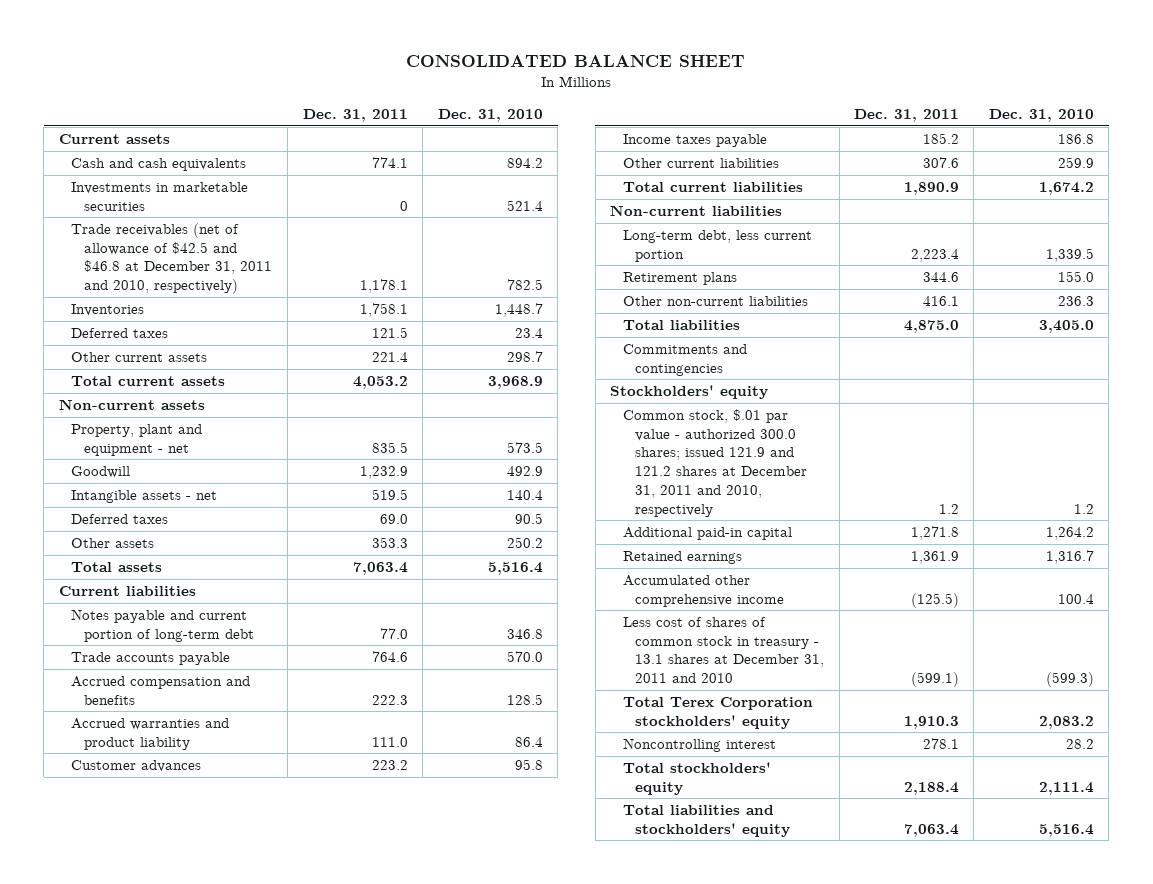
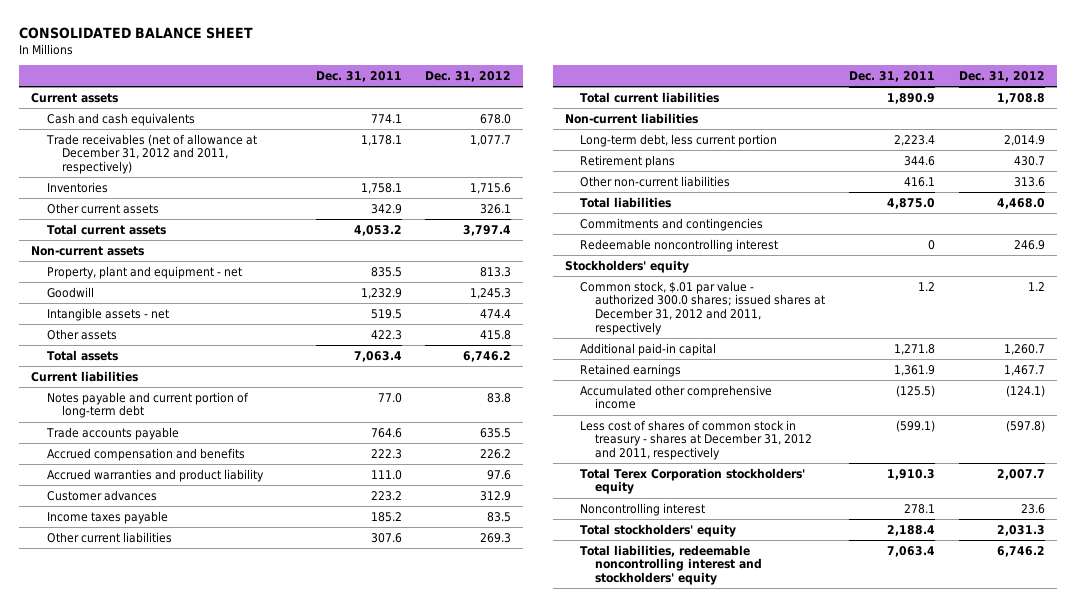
[437,109,543,123] Dec. 31, 2010 -> none
none -> [425,70,512,82] Dec. 31, 2012
[71,181,249,211] Investments in marketable securities -> none
[71,222,273,295] Trade receivables (net of allowance of $42.5 and $46.8 at December 31, 2011 and 2010, respectively) -> [45,133,257,175] Trade receivables (net of allowance at December 31, 2012 and 2011, respectively)
[71,327,169,338] Deferred taxes -> none
[371,351,408,362] 221.4 -> [370,203,402,214] 342.9
[71,513,169,524] Deferred taxes -> none
[371,536,408,548] 353.3 -> [370,329,402,340] 422.3
none -> [579,238,778,252] Redeemable noncontrolling interest
[622,408,808,517] Common stock, $.01 par value - authorized 300.0 shares; issued 121.9 and 121.2 shares at December 31, 2011 and 2010, respectively -> [579,280,826,336] Common stock, $.01 par value - authorized 300.0 shares; issued shares at December 31, 2012 and 2011, respectively
[622,616,825,684] Less cost of shares of common stock in treasury - 13.1 shares at December 31, 2011 and 2010 -> [579,419,813,461] Less cost of shares of common stock in treasury - shares at December 31, 2012 and 2011, respectively
[622,804,791,837] Total liabilities and stockholders' equity -> [579,544,763,586] Total liabilities, redeemable noncontrolling interest and stockholders' equity

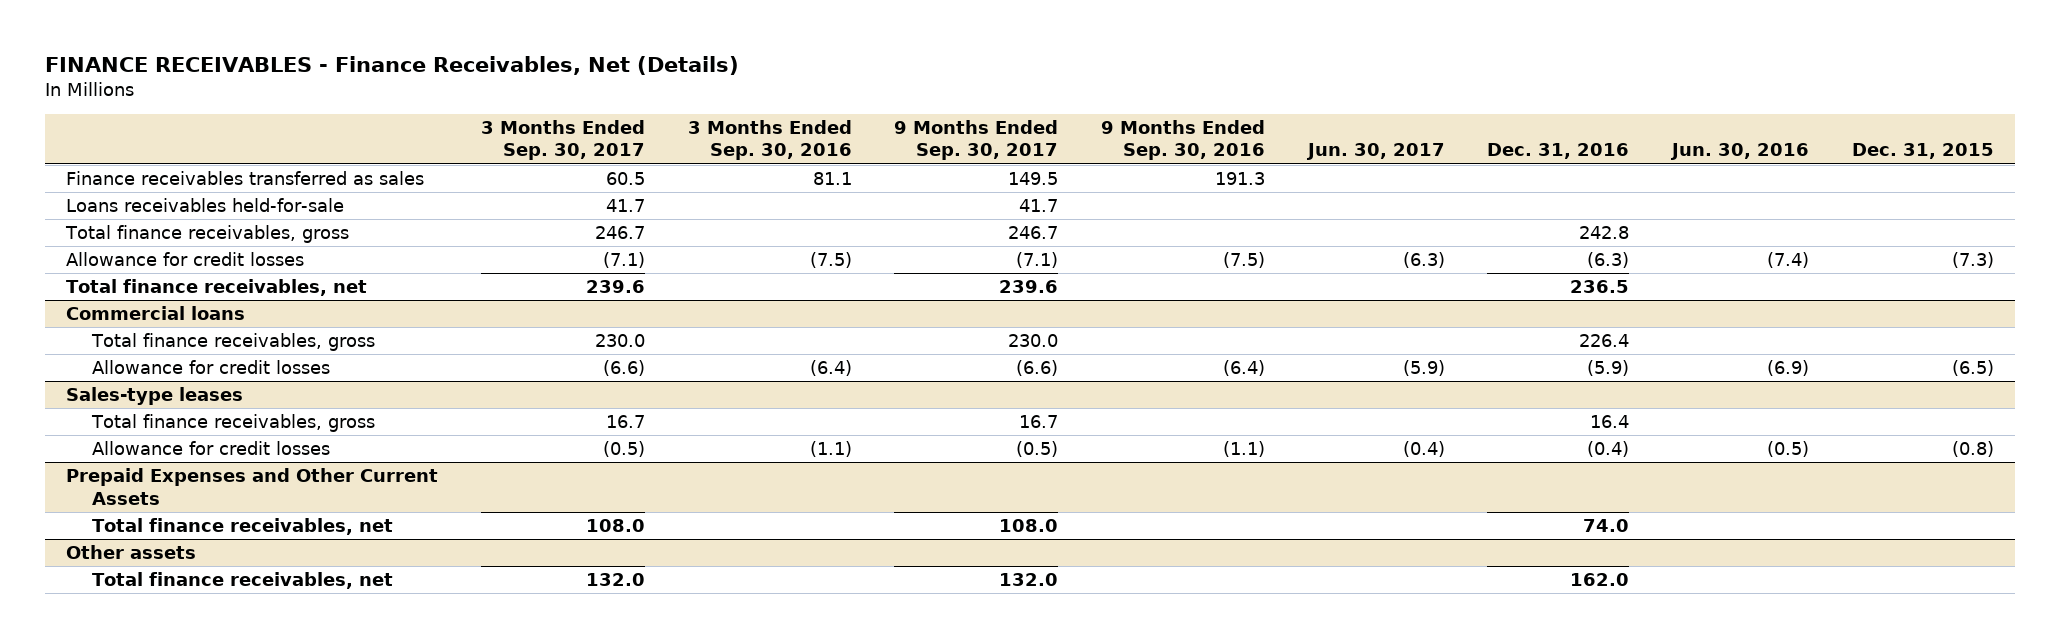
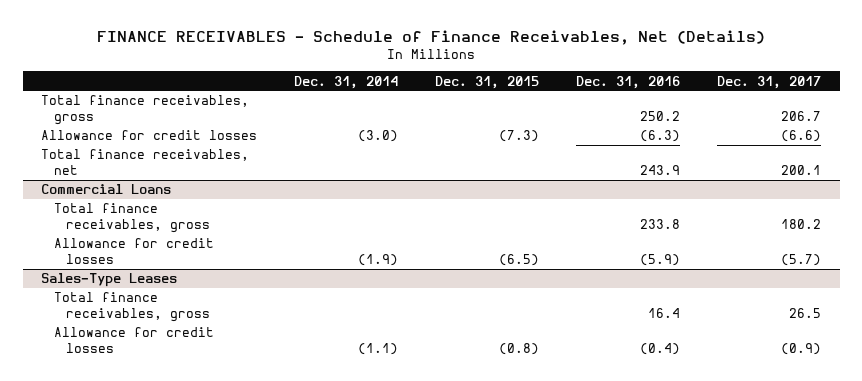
[45,56,740,76] FINANCE RECEIVABLES - Finance Receivables, Net (Details) -> [97,30,766,46] FINANCE RECEIVABLES - Schedule of Finance Receivables, Net (Details)
[481,119,646,161] 3 Months Ended Sep. 30, 2017 -> none
[687,119,852,161] 3 Months Ended Sep. 30, 2016 -> none
[894,119,1059,161] 9 Months Ended Sep. 30, 2017 -> none
[1101,119,1266,161] 9 Months Ended Sep. 30, 2016 -> none
[1305,143,1445,161] Jun. 30, 2017 -> none
[1670,143,1810,161] Jun. 30, 2016 -> none
none -> [294,75,399,89] Dec. 31, 2014
none -> [717,75,822,89] Dec. 31, 2017
[66,171,425,186] Finance receivables transferred as sales -> none
[66,198,345,213] Loans receivables held-for-sale -> none
[1579,226,1630,240] 242.8 -> [640,111,681,122] 250.2
[1570,280,1630,294] 236.5 -> [640,165,681,176] 243.9
[66,306,246,321] Commercial loans -> [41,184,172,195] Commercial Loans
[1579,334,1630,348] 226.4 -> [640,219,681,230] 233.8
[66,387,244,406] Sales-type leases -> [41,273,178,288] Sales-Type Leases
[66,468,439,505] Prepaid Expenses and Other Current Assets -> none
[92,518,394,536] Total finance receivables, net -> none
[66,545,197,560] Other assets -> none
[92,572,394,590] Total finance receivables, net -> none

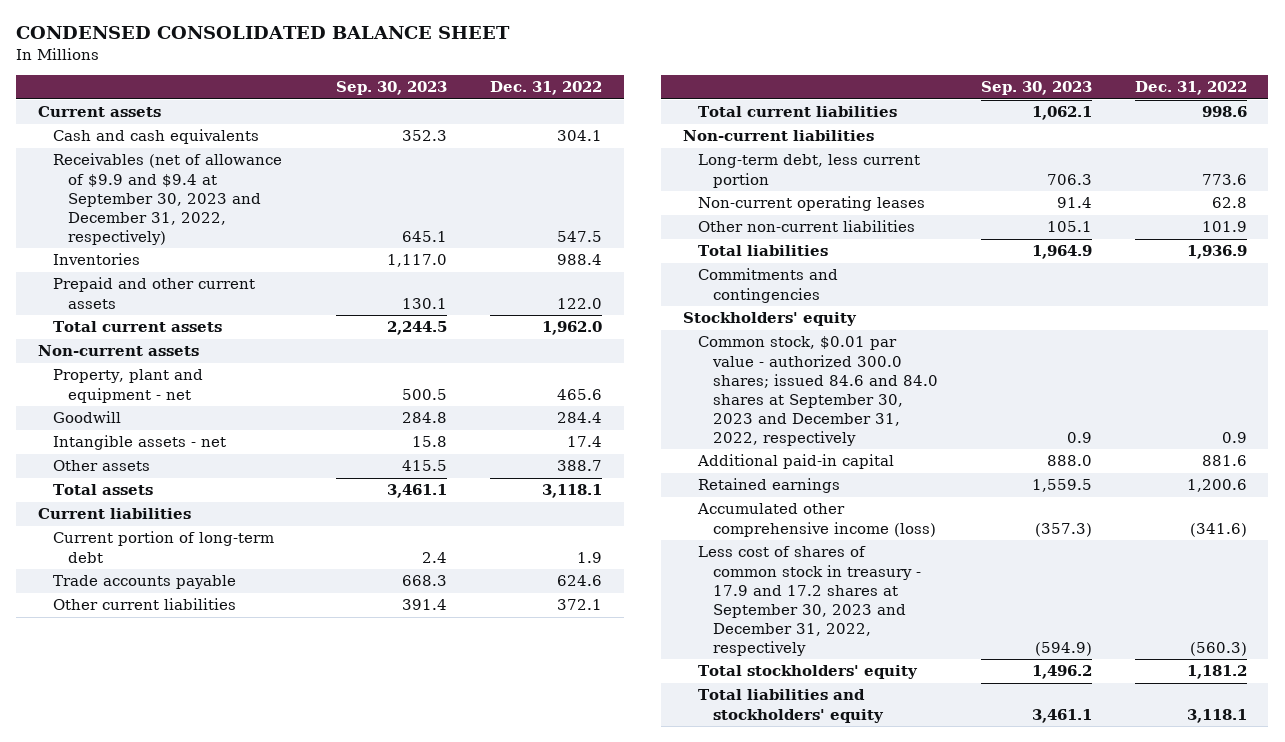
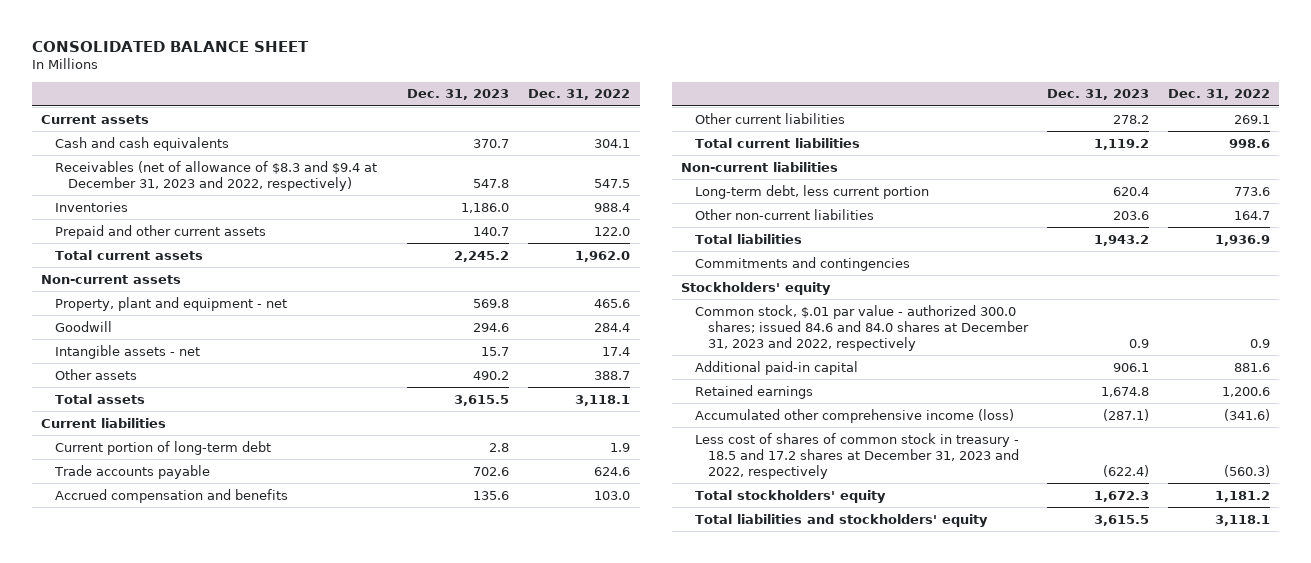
[16,26,511,40] CONDENSED CONSOLIDATED BALANCE SHEET -> [31,40,309,52] CONSOLIDATED BALANCE SHEET
[336,81,448,96] Sep. 30, 2023 -> none
none -> [407,89,510,101] Dec. 31, 2023
[53,153,283,245] Receivables (net of allowance of $9.9 and $9.4 at September 30, 2023 and December 31, 2022, respectively) -> [54,160,377,191] Receivables (net of allowance of $8.3 and $9.4 at December 31, 2023 and 2022, respectively)
none -> [54,488,288,503] Accrued compensation and benefits
[557,599,603,611] 372.1 -> [1233,114,1270,124] 269.1
[697,196,925,212] Non-current operating leases -> none
[1202,221,1248,233] 101.9 -> [1233,210,1270,220] 164.7
[697,336,939,446] Common stock, $0.01 par value - authorized 300.0 shares; issued 84.6 and 84.0 shares at September 30, 2023 and December 31, 2022, respectively -> [694,304,1030,351] Common stock, $.01 par value - authorized 300.0 shares; issued 84.6 and 84.0 shares at December 31, 2023 and 2022, respectively
[697,546,922,656] Less cost of shares of common stock in treasury - 17.9 and 17.2 shares at September 30, 2023 and December 31, 2022, respectively -> [694,432,1020,479] Less cost of shares of common stock in treasury - 18.5 and 17.2 shares at December 31, 2023 and 2022, respectively

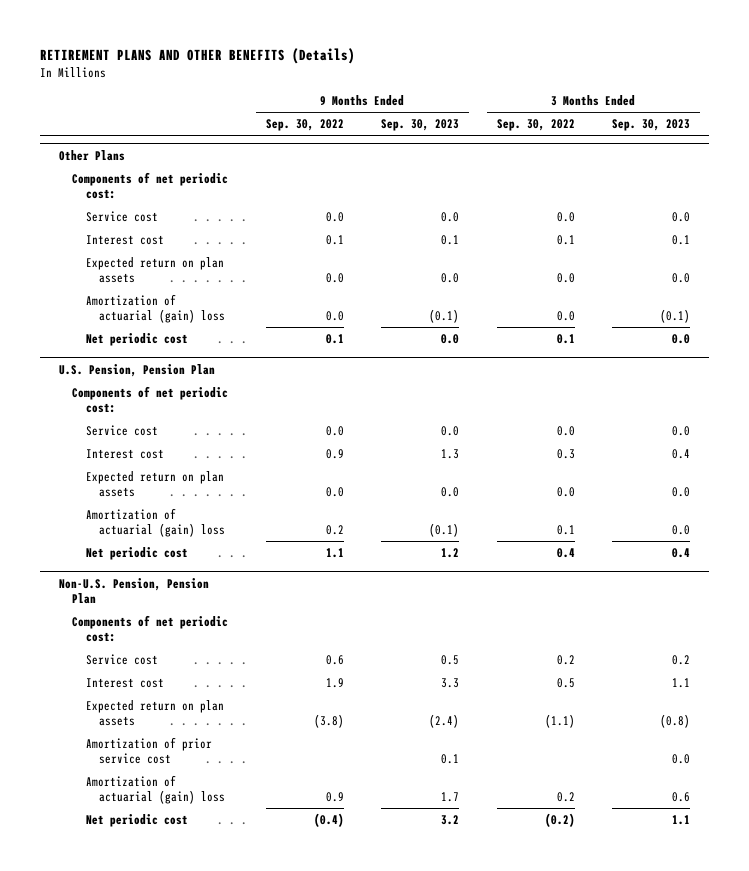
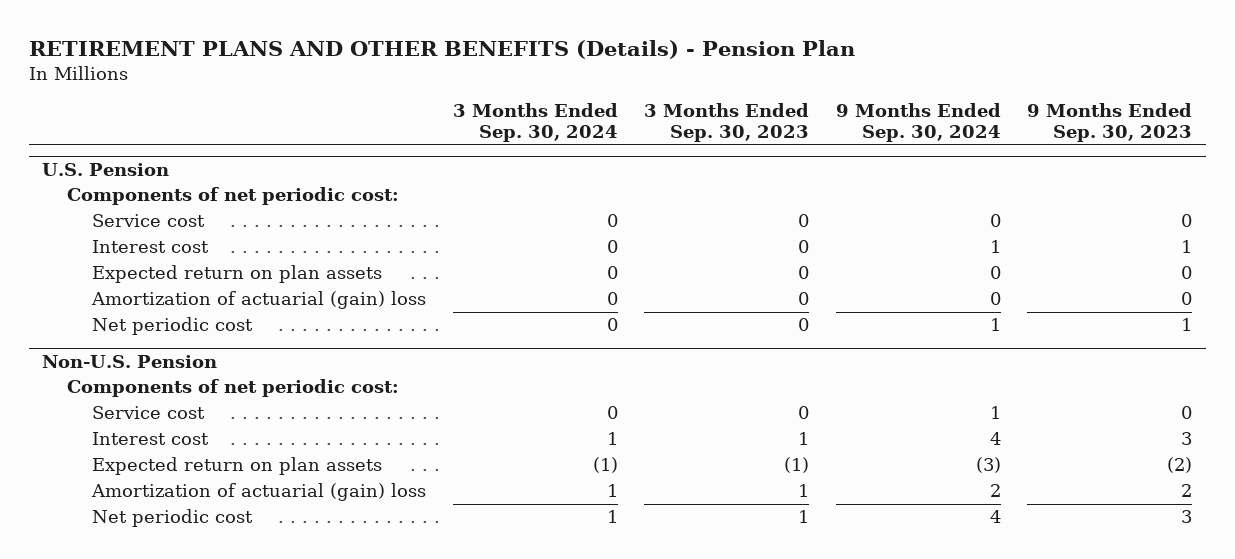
[40,47,356,64] RETIREMENT PLANS AND OTHER BENEFITS (Details) -> [29,40,856,60] RETIREMENT PLANS AND OTHER BENEFITS (Details) - Pension Plan
[265,119,344,132] Sep. 30, 2022 -> none
[496,119,575,132] Sep. 30, 2022 -> none
none -> [452,103,618,143] 3 Months Ended Sep. 30, 2024
none -> [835,103,1001,143] 9 Months Ended Sep. 30, 2024
[58,149,125,161] Other Plans -> none
[72,171,229,200] Components of net periodic cost: -> none
[85,210,158,222] Service cost -> none
[85,234,164,245] Interest cost -> none
[85,256,224,284] Expected return on plan assets -> none
[85,293,226,324] Amortization of actuarial (gain) loss -> none
[85,332,188,346] Net periodic cost -> none
[58,363,215,377] U.S. Pension, Pension Plan -> [42,162,170,176] U.S. Pension
[441,425,460,436] 0.0 -> [1181,214,1193,228] 0
[672,425,691,436] 0.0 -> [798,214,810,228] 0
[441,448,460,459] 1.3 -> [1181,240,1193,254] 1
[672,448,691,459] 0.4 -> [798,240,810,254] 0
[441,487,460,498] 0.0 -> [1181,266,1193,280] 0
[672,487,691,498] 0.0 -> [798,266,810,280] 0
[429,523,460,538] (0.1) -> [1181,292,1193,306] 0
[672,525,691,536] 0.0 -> [798,292,810,306] 0
[441,547,460,558] 1.2 -> [1181,318,1193,332] 1
[672,547,691,558] 0.4 -> [798,318,810,332] 0
[58,577,209,605] Non-U.S. Pension, Pension Plan -> [42,354,218,368] Non-U.S. Pension
[85,736,212,765] Amortization of prior service cost -> none
[441,654,460,665] 0.5 -> [1181,406,1193,420] 0
[672,654,691,665] 0.2 -> [798,406,810,420] 0
[441,677,460,688] 3.3 -> [1181,432,1193,446] 3
[672,677,691,688] 1.1 -> [798,432,810,446] 1
[429,714,460,729] (2.4) -> [1167,457,1193,474] (2)
[660,714,691,729] (0.8) -> [784,457,810,474] (1)
[441,792,460,803] 1.7 -> [1181,484,1193,498] 2
[672,792,691,803] 0.6 -> [798,484,810,498] 1
[441,814,460,825] 3.2 -> [1181,510,1193,524] 3
[672,814,691,825] 1.1 -> [798,510,810,524] 1

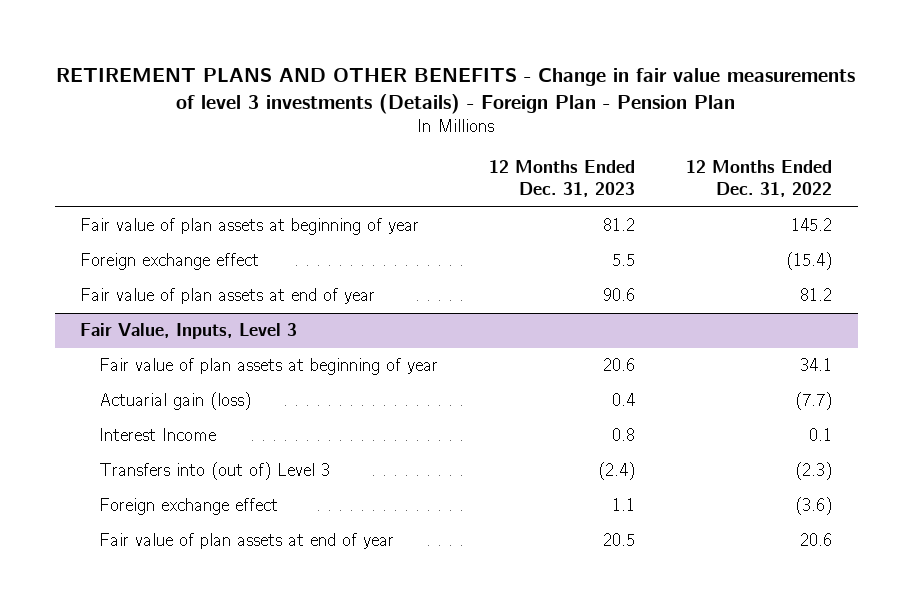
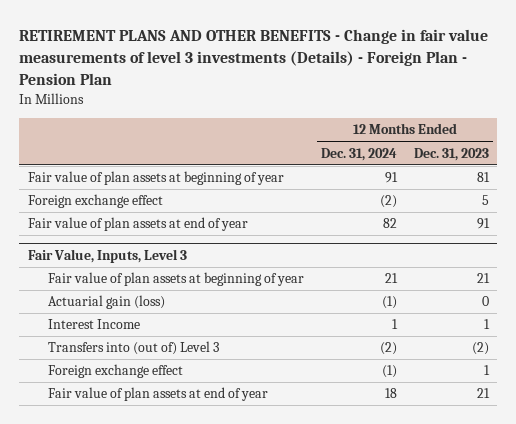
[686,159,833,198] 12 Months Ended Dec. 31, 2022 -> none
none -> [320,147,397,161] Dec. 31, 2024
[603,218,636,232] 81.2 -> [476,172,490,183] 81
[612,254,636,267] 5.5 -> [481,195,489,206] 5
[603,288,636,302] 90.6 -> [476,218,490,230] 91
[603,358,636,372] 20.6 -> [476,273,490,284] 21
[612,393,636,407] 0.4 -> [481,296,489,307] 0
[612,428,636,442] 0.8 -> [483,319,490,330] 1
[598,462,636,481] (2.4) -> [471,342,489,356] (2)
[612,498,636,512] 1.1 -> [483,365,490,376] 1
[603,533,636,547] 20.5 -> [476,388,490,399] 21

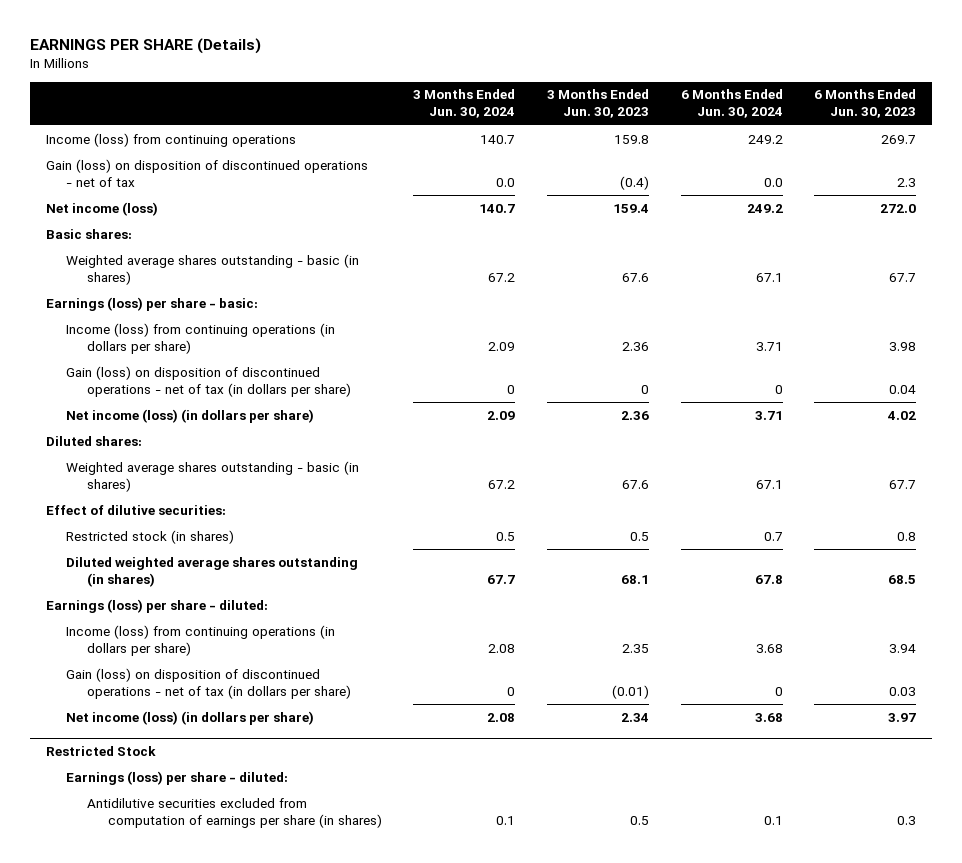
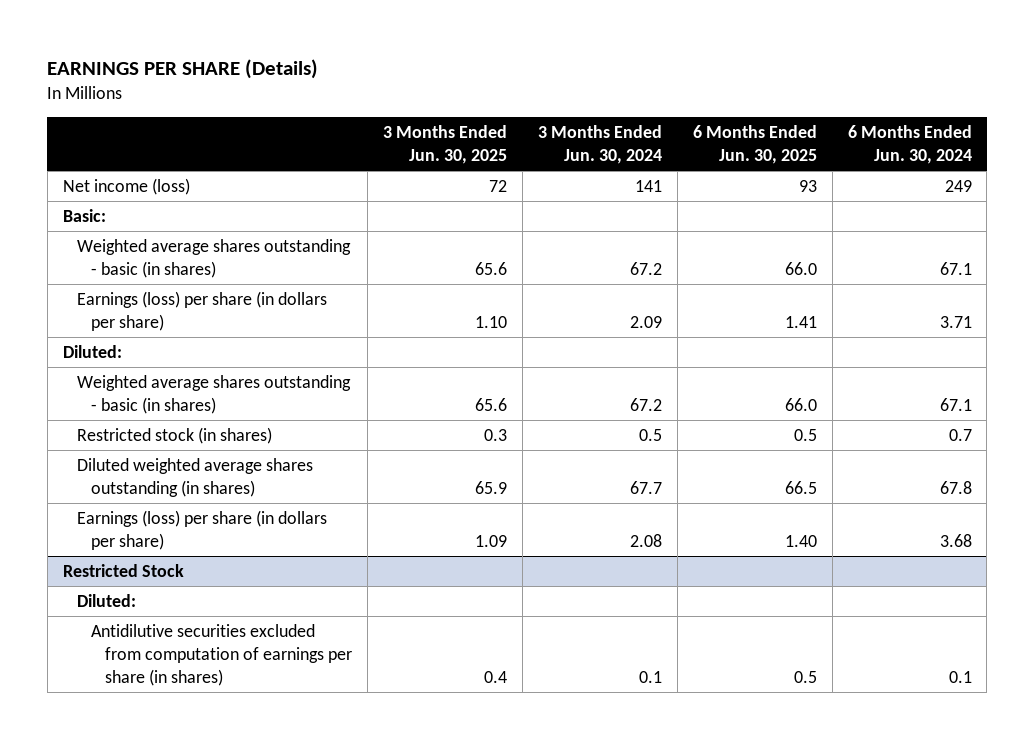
[547,89,650,119] 3 Months Ended Jun. 30, 2023 -> none
[814,89,917,119] 6 Months Ended Jun. 30, 2023 -> none
none -> [383,125,508,165] 3 Months Ended Jun. 30, 2025
none -> [692,125,817,165] 6 Months Ended Jun. 30, 2025
[45,132,296,147] Income (loss) from continuing operations -> none
[45,158,368,187] Gain (loss) on disposition of discontinued operations - net of tax -> none
[479,203,516,213] 140.7 -> [634,179,662,192] 141
[746,203,783,213] 249.2 -> [944,179,972,192] 249
[45,228,132,239] Basic shares: -> [62,208,106,222] Basic:
[45,296,258,311] Earnings (loss) per share - basic: -> none
[66,322,336,354] Income (loss) from continuing operations (in dollars per share) -> none
[66,365,352,397] Gain (loss) on disposition of discontinued operations - net of tax (in dollars per share) -> none
[66,408,315,423] Net income (loss) (in dollars per share) -> [76,290,327,332] Earnings (loss) per share (in dollars per share)
[45,435,142,446] Diluted shares: -> [62,344,122,358] Diluted:
[45,504,226,515] Effect of dilutive securities: -> none
[45,598,268,613] Earnings (loss) per share - diluted: -> none
[66,624,336,656] Income (loss) from continuing operations (in dollars per share) -> none
[66,667,352,699] Gain (loss) on disposition of discontinued operations - net of tax (in dollars per share) -> none
[66,710,315,725] Net income (loss) (in dollars per share) -> [76,509,327,551] Earnings (loss) per share (in dollars per share)
[66,770,289,785] Earnings (loss) per share - diluted: -> none
none -> [76,593,136,607] Diluted:

